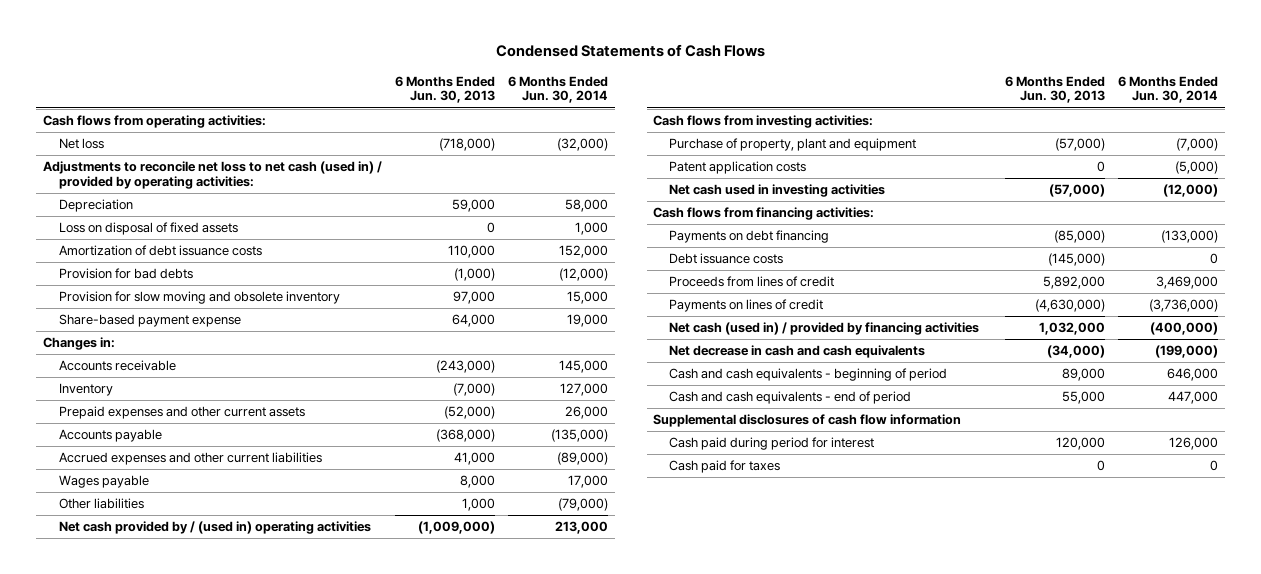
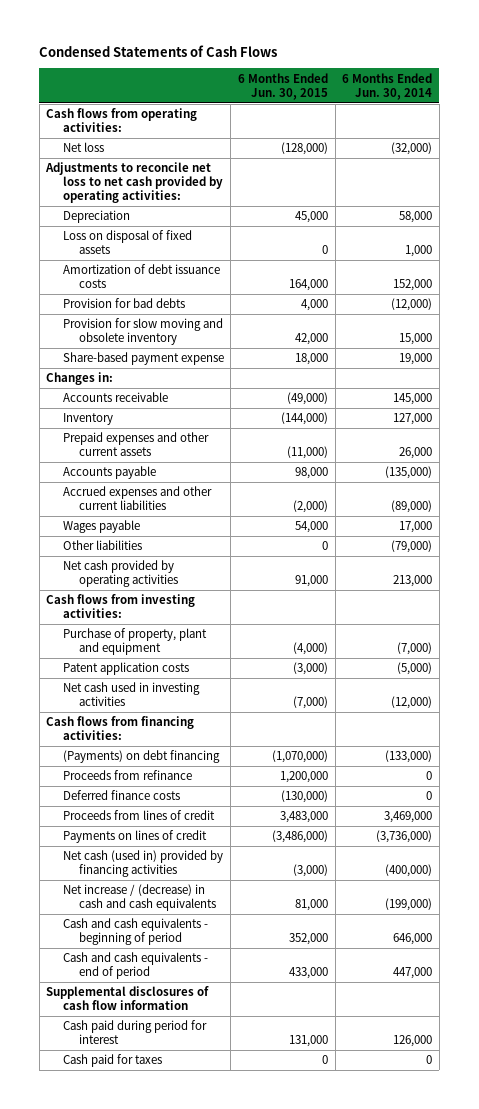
[395,75,496,104] 6 Months Ended Jun. 30, 2013 -> none
none -> [238,72,329,100] 6 Months Ended Jun. 30, 2015
[43,161,383,190] Adjustments to reconcile net loss to net cash (used in) / provided by operating activities: -> [45,162,223,204] Adjustments to reconcile net loss to net cash provided by operating activities:
[58,521,371,535] Net cash provided by / (used in) operating activities -> [62,560,179,588] Net cash provided by operating activities
[668,253,783,265] Debt issuance costs -> none
[668,230,829,244] Payments on debt financing -> [62,750,220,764] (Payments) on debt financing
none -> [62,770,192,781] Proceeds from refinance
none -> [62,790,180,801] Deferred finance costs
[668,322,979,336] Net cash (used in) / provided by financing activities -> [62,850,223,878] Net cash (used in) provided by financing activities
[668,345,925,359] Net decrease in cash and cash equivalents -> [62,884,217,912] Net increase / (decrease) in cash and cash equivalents

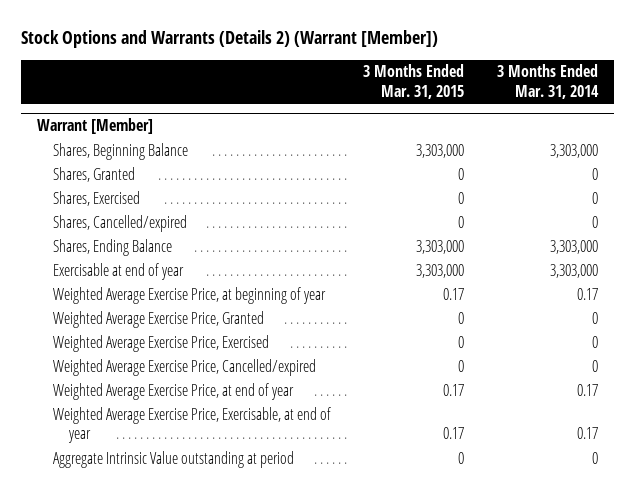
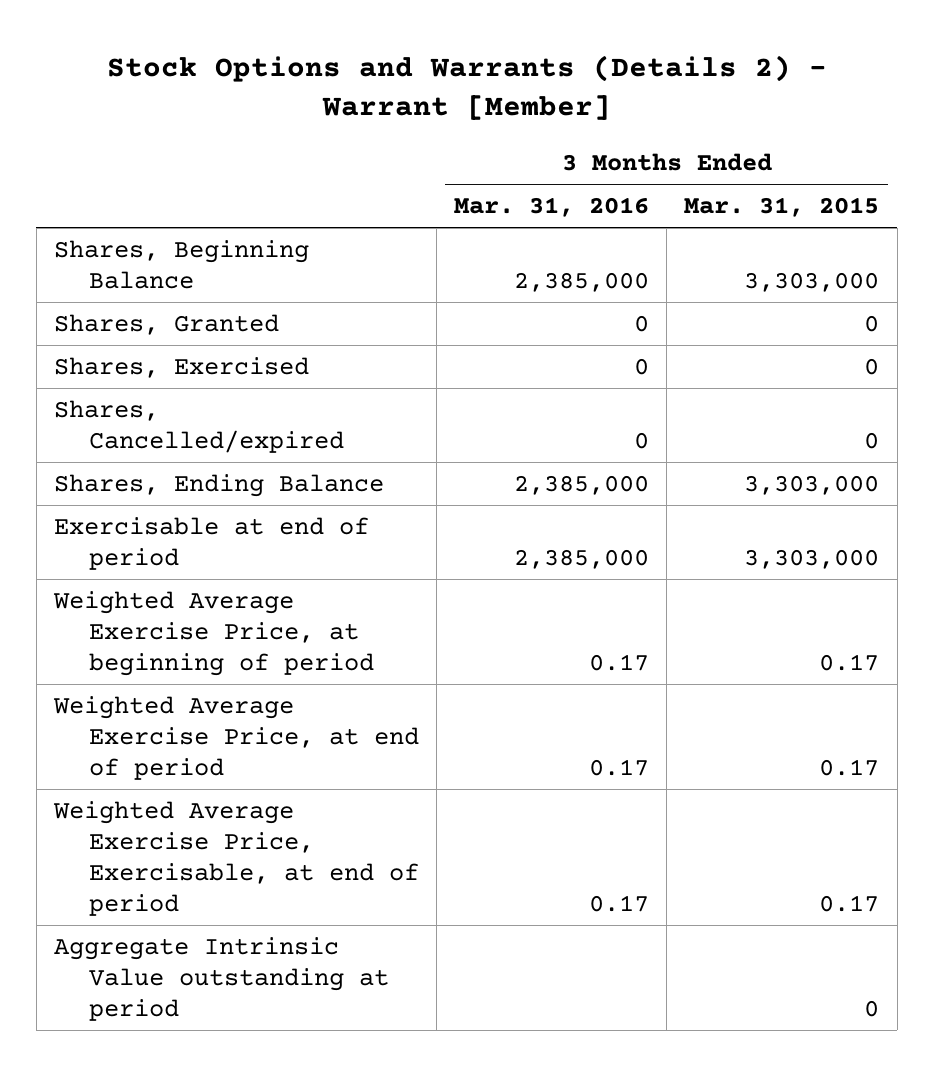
[20,30,438,49] Stock Options and Warrants (Details 2) (Warrant [Member]) -> [106,54,827,121] Stock Options and Warrants (Details 2) - Warrant [Member]
[496,64,599,99] 3 Months Ended Mar. 31, 2014 -> none
none -> [454,197,650,218] Mar. 31, 2016
[36,118,153,135] Warrant [Member] -> none
[52,310,264,328] Weighted Average Exercise Price, Granted -> none
[52,334,269,352] Weighted Average Exercise Price, Exercised -> none
[52,358,316,376] Weighted Average Exercise Price, Cancelled/expired -> none
[52,262,184,280] Exercisable at end of year -> [53,516,369,570] Exercisable at end of period
[52,286,326,304] Weighted Average Exercise Price, at beginning of year -> [52,590,374,676] Weighted Average Exercise Price, at beginning of period
[52,382,294,400] Weighted Average Exercise Price, at end of year -> [52,695,419,780] Weighted Average Exercise Price, at end of period
[52,406,331,444] Weighted Average Exercise Price, Exercisable, at end of year -> [52,800,419,916] Weighted Average Exercise Price, Exercisable, at end of period

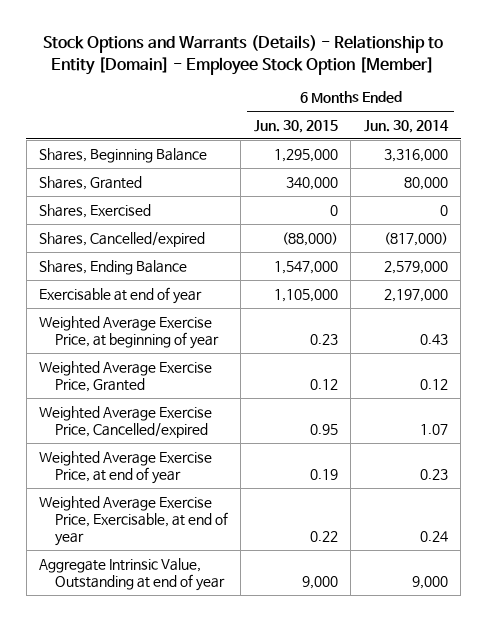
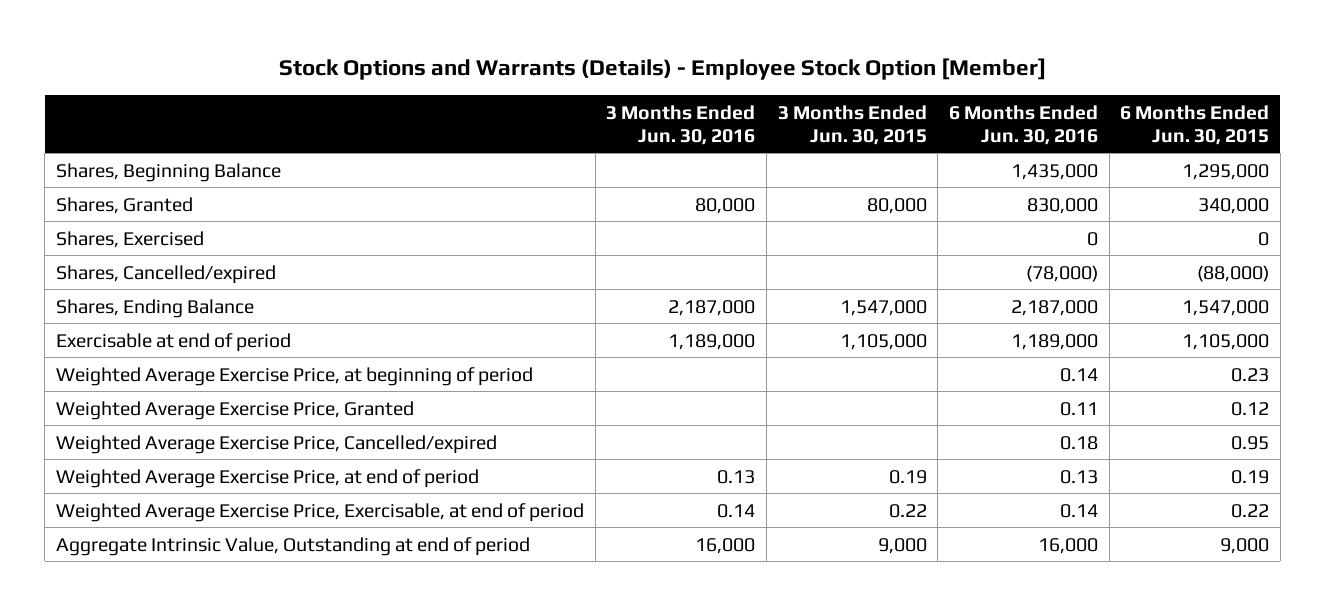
[43,34,444,75] Stock Options and Warrants (Details) - Relationship to Entity [Domain] - Employee Stock Option [Member] -> [278,58,1046,81] Stock Options and Warrants (Details) - Employee Stock Option [Member]
[363,120,449,134] Jun. 30, 2014 -> none
none -> [606,104,756,145] 3 Months Ended Jun. 30, 2016
none -> [777,104,927,145] 3 Months Ended Jun. 30, 2015
none -> [948,104,1098,145] 6 Months Ended Jun. 30, 2016
[39,286,203,304] Exercisable at end of year -> [55,332,291,352] Exercisable at end of period
[39,315,219,349] Weighted Average Exercise Price, at beginning of year -> [55,366,533,386] Weighted Average Exercise Price, at beginning of period
[39,450,213,484] Weighted Average Exercise Price, at end of year -> [55,468,479,488] Weighted Average Exercise Price, at end of period
[39,495,228,547] Weighted Average Exercise Price, Exercisable, at end of year -> [55,502,584,522] Weighted Average Exercise Price, Exercisable, at end of period
[39,557,225,591] Aggregate Intrinsic Value, Outstanding at end of year -> [55,536,530,556] Aggregate Intrinsic Value, Outstanding at end of period

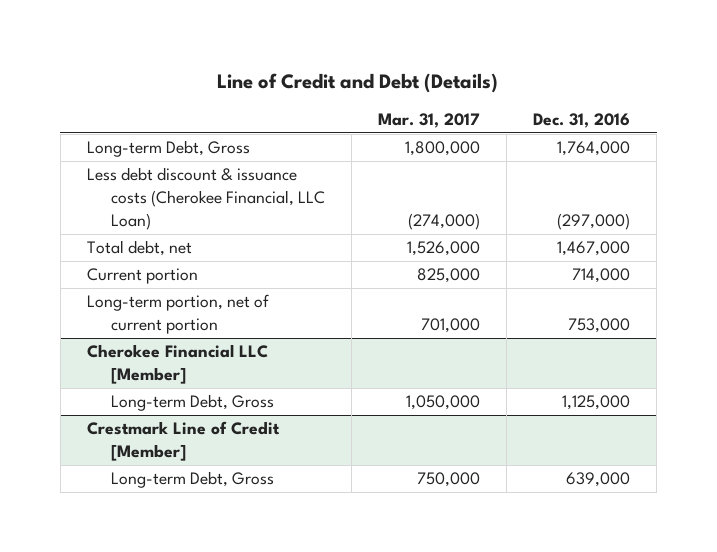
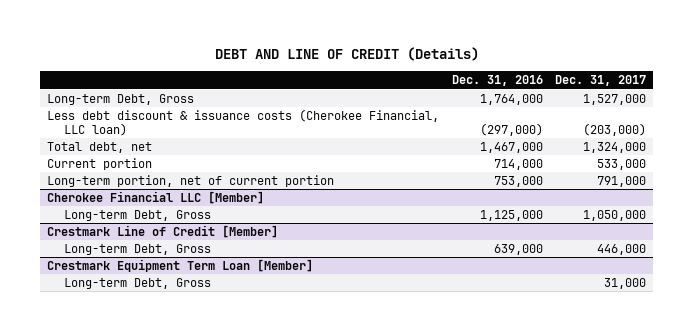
[217,72,499,93] Line of Credit and Debt (Details) -> [214,47,479,62] DEBT AND LINE OF CREDIT (Details)
[378,113,481,129] Mar. 31, 2017 -> none
none -> [555,75,647,87] Dec. 31, 2017
[86,167,326,230] Less debt discount & issuance costs (Cherokee Financial, LLC Loan) -> [46,109,439,137] Less debt discount & issuance costs (Cherokee Financial, LLC loan)
none -> [46,259,313,273] Crestmark Equipment Term Loan [Member]
none -> [64,278,212,290] Long-term Debt, Gross

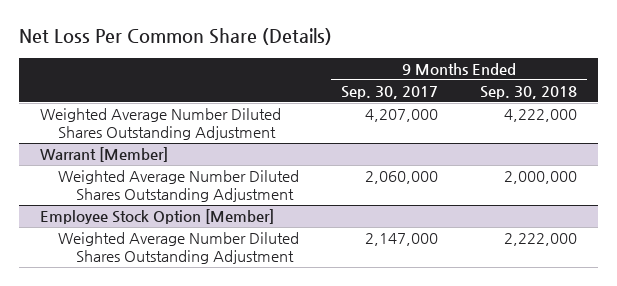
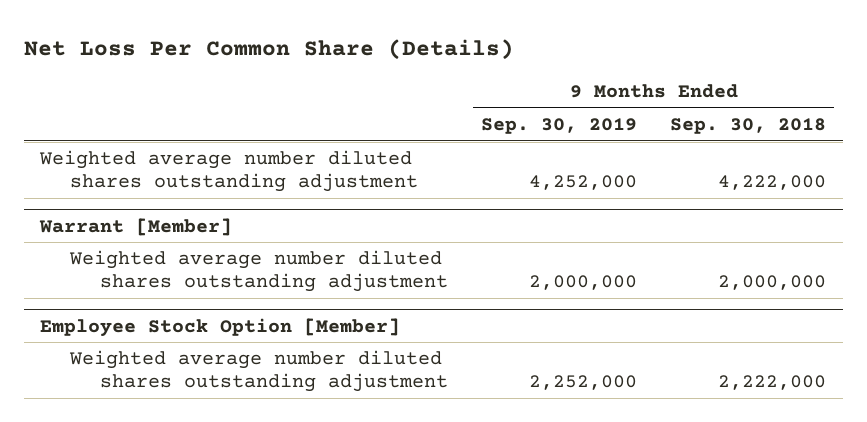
[340,85,438,99] Sep. 30, 2017 -> none
none -> [481,117,638,134] Sep. 30, 2019
[39,108,281,140] Weighted Average Number Diluted Shares Outstanding Adjustment -> [39,150,419,193] Weighted average number diluted shares outstanding adjustment
[58,170,300,202] Weighted Average Number Diluted Shares Outstanding Adjustment -> [69,250,449,293] Weighted average number diluted shares outstanding adjustment
[58,232,300,264] Weighted Average Number Diluted Shares Outstanding Adjustment -> [69,350,449,393] Weighted average number diluted shares outstanding adjustment

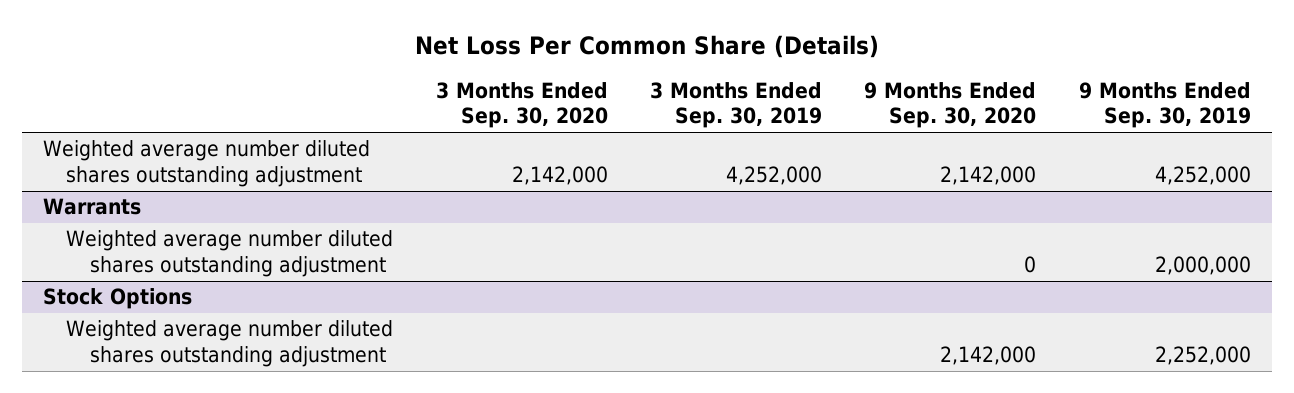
[670,117,827,134] Sep. 30, 2018 -> none
none -> [435,81,608,129] 3 Months Ended Sep. 30, 2020
none -> [650,81,823,129] 3 Months Ended Sep. 30, 2019
none -> [864,81,1037,129] 9 Months Ended Sep. 30, 2020
[39,217,233,236] Warrant [Member] -> [43,198,142,216] Warrants
[40,317,401,337] Employee Stock Option [Member] -> [43,288,193,310] Stock Options

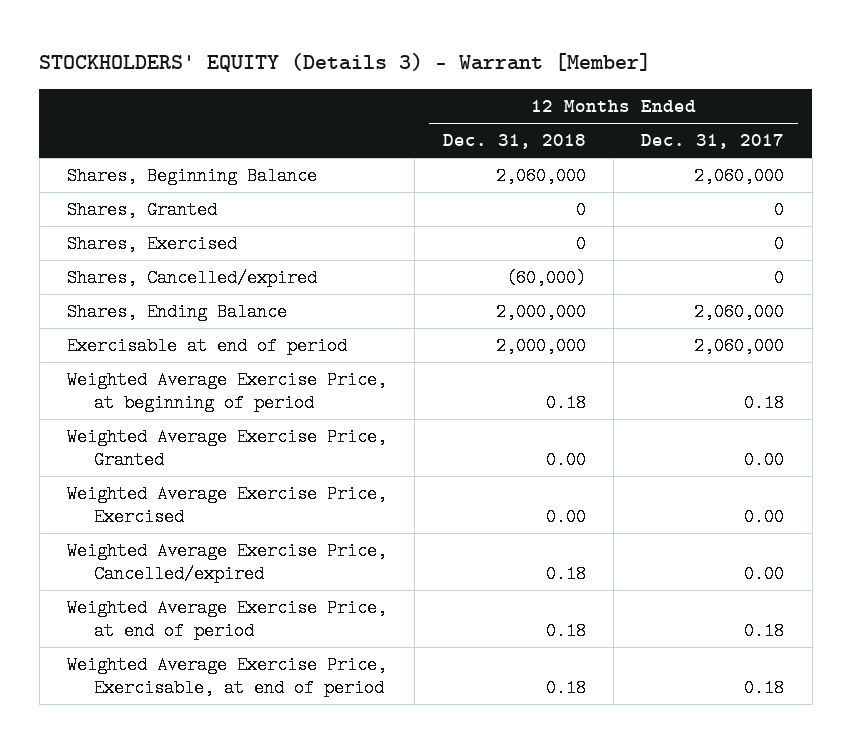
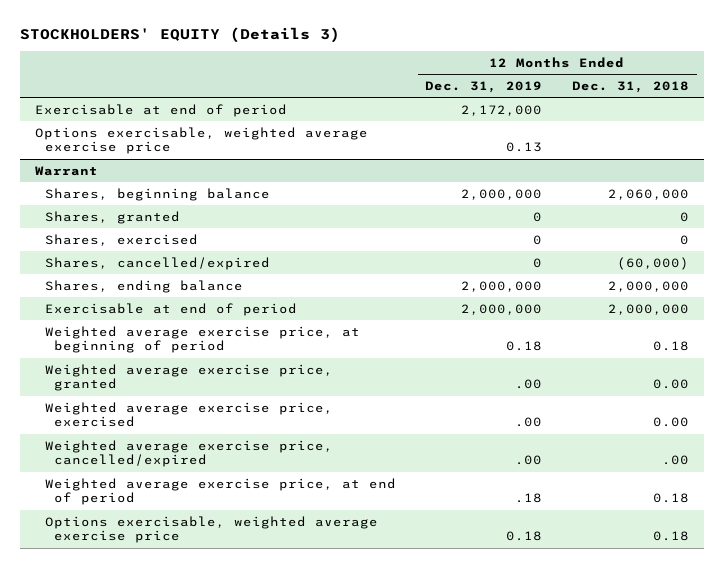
[39,53,652,73] STOCKHOLDERS' EQUITY (Details 3) - Warrant [Member] -> [20,26,341,43] STOCKHOLDERS' EQUITY (Details 3)
[641,134,785,150] Dec. 31, 2017 -> none
none -> [425,81,543,94] Dec. 31, 2019
none -> [34,103,287,117] Exercisable at end of period
none -> [34,126,368,155] Options exercisable, weighted average exercise price
none -> [34,165,98,176] Warrant
[66,167,317,186] Shares, Beginning Balance -> [44,187,270,201] Shares, beginning balance
[66,201,217,220] Shares, Granted -> [44,210,180,224] Shares, granted
[66,235,237,254] Shares, Exercised -> [44,233,198,246] Shares, exercised
[66,269,317,288] Shares, Cancelled/expired -> [44,256,270,270] Shares, cancelled/expired
[66,303,287,322] Shares, Ending Balance -> [44,279,243,293] Shares, ending balance
[66,371,387,412] Weighted Average Exercise Price, at beginning of period -> [44,325,360,354] Weighted average exercise price, at beginning of period
[66,428,387,469] Weighted Average Exercise Price, Granted -> [44,363,333,392] Weighted average exercise price, granted
[66,485,387,526] Weighted Average Exercise Price, Exercised -> [44,401,333,428] Weighted average exercise price, exercised
[66,542,387,583] Weighted Average Exercise Price, Cancelled/expired -> [44,439,333,468] Weighted average exercise price, cancelled/expired
[545,564,586,583] 0.18 -> [662,455,690,466] .00
[66,599,387,640] Weighted Average Exercise Price, at end of period -> [44,477,396,506] Weighted average exercise price, at end of period
[66,656,387,697] Weighted Average Exercise Price, Exercisable, at end of period -> [44,515,378,544] Options exercisable, weighted average exercise price

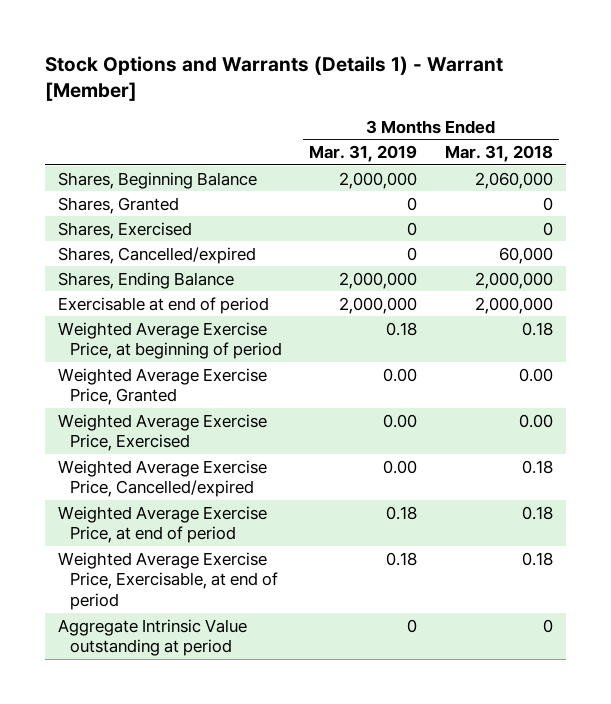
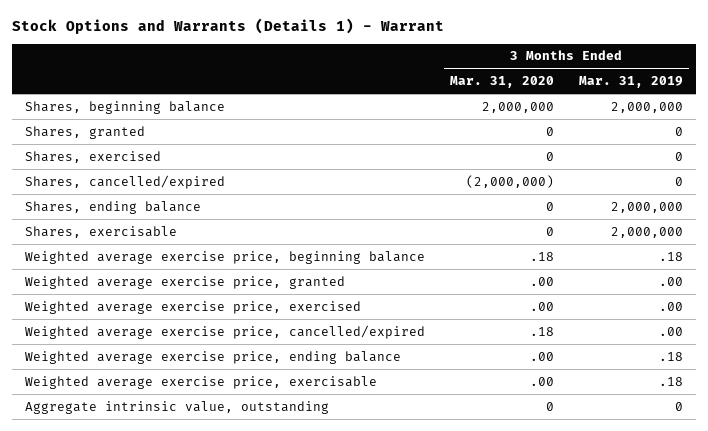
[44,55,503,102] Stock Options and Warrants (Details 1) - Warrant [Member] -> [12,18,445,35] Stock Options and Warrants (Details 1) - Warrant
[444,144,553,162] Mar. 31, 2018 -> none
none -> [449,76,554,89] Mar. 31, 2020
[58,171,258,189] Shares, Beginning Balance -> [24,100,225,114] Shares, beginning balance
[58,196,180,214] Shares, Granted -> [24,125,145,139] Shares, granted
[58,221,193,239] Shares, Exercised -> [24,150,161,163] Shares, exercised
[58,246,257,264] Shares, Cancelled/expired -> [24,174,225,189] Shares, cancelled/expired
[58,271,235,289] Shares, Ending Balance -> [24,200,201,214] Shares, ending balance
[58,296,270,314] Exercisable at end of period -> [24,225,177,238] Shares, exercisable
[58,321,283,360] Weighted Average Exercise Price, at beginning of period -> [24,250,425,264] Weighted average exercise price, beginning balance
[386,321,418,336] 0.18 -> [659,251,684,261] .18
[58,367,268,406] Weighted Average Exercise Price, Granted -> [24,275,345,289] Weighted average exercise price, granted
[383,367,418,382] 0.00 -> [659,276,684,286] .00
[58,413,268,452] Weighted Average Exercise Price, Exercised -> [24,300,361,314] Weighted average exercise price, exercised
[383,413,418,428] 0.00 -> [659,301,684,311] .00
[58,459,268,498] Weighted Average Exercise Price, Cancelled/expired -> [24,324,425,339] Weighted average exercise price, cancelled/expired
[383,459,418,474] 0.00 -> [659,326,684,336] .00
[58,505,268,544] Weighted Average Exercise Price, at end of period -> [24,350,401,364] Weighted average exercise price, ending balance
[386,505,418,520] 0.18 -> [659,351,684,361] .18
[58,551,279,611] Weighted Average Exercise Price, Exercisable, at end of period -> [24,375,377,389] Weighted average exercise price, exercisable
[386,551,418,566] 0.18 -> [659,376,684,386] .18
[58,618,248,657] Aggregate Intrinsic Value outstanding at period -> [24,400,329,414] Aggregate intrinsic value, outstanding

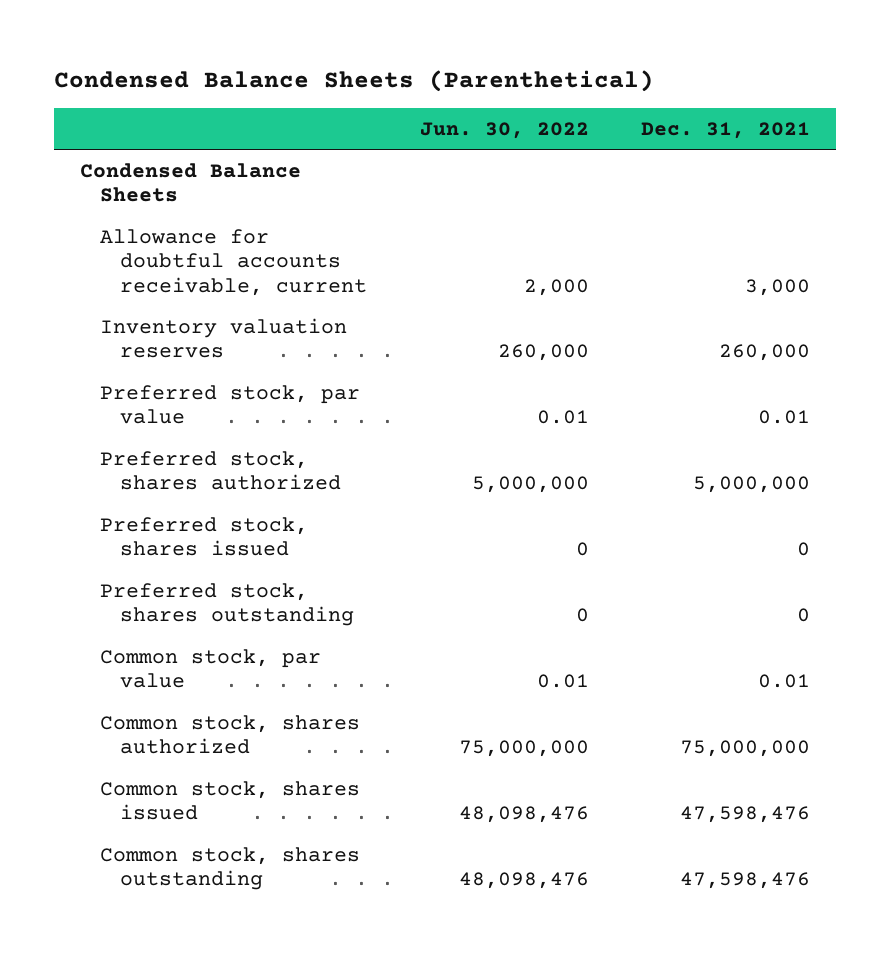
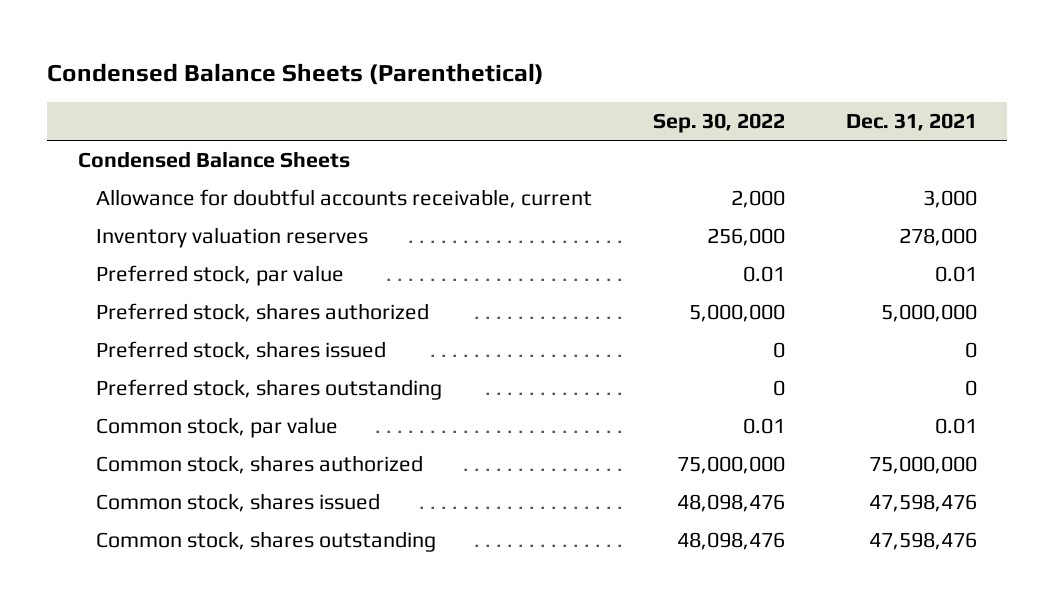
[419,121,589,139] Jun. 30, 2022 -> none
none -> [653,113,786,134] Sep. 30, 2022
[719,344,811,362] 260,000 -> [898,228,977,247] 278,000

